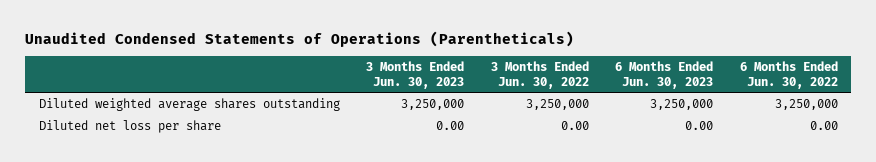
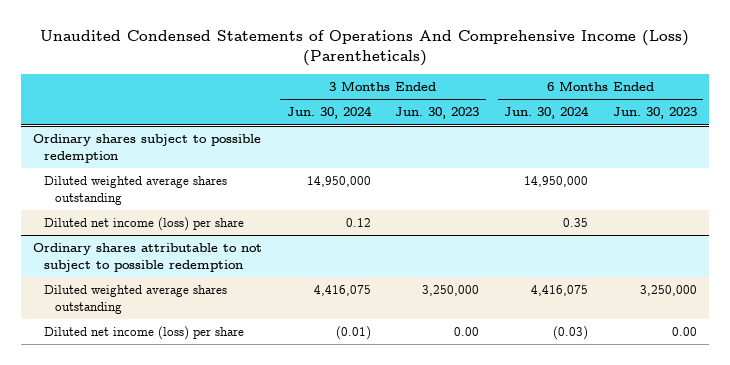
[25,30,575,47] Unaudited Condensed Statements of Operations (Parentheticals) -> [39,29,689,66] Unaudited Condensed Statements of Operations And Comprehensive Income (Loss) (Parentheticals)
[490,60,589,89] 3 Months Ended Jun. 30, 2022 -> none
[739,60,838,89] 6 Months Ended Jun. 30, 2022 -> none
none -> [286,106,372,120] Jun. 30, 2024
none -> [504,106,590,120] Jun. 30, 2024
none -> [32,134,261,163] Ordinary shares subject to possible redemption
none -> [43,176,227,205] Diluted weighted average shares outstanding
none -> [43,217,244,232] Diluted net income (loss) per share
none -> [32,243,262,272] Ordinary shares attributable to not subject to possible redemption
[38,119,221,133] Diluted net loss per share -> [43,326,244,341] Diluted net income (loss) per share

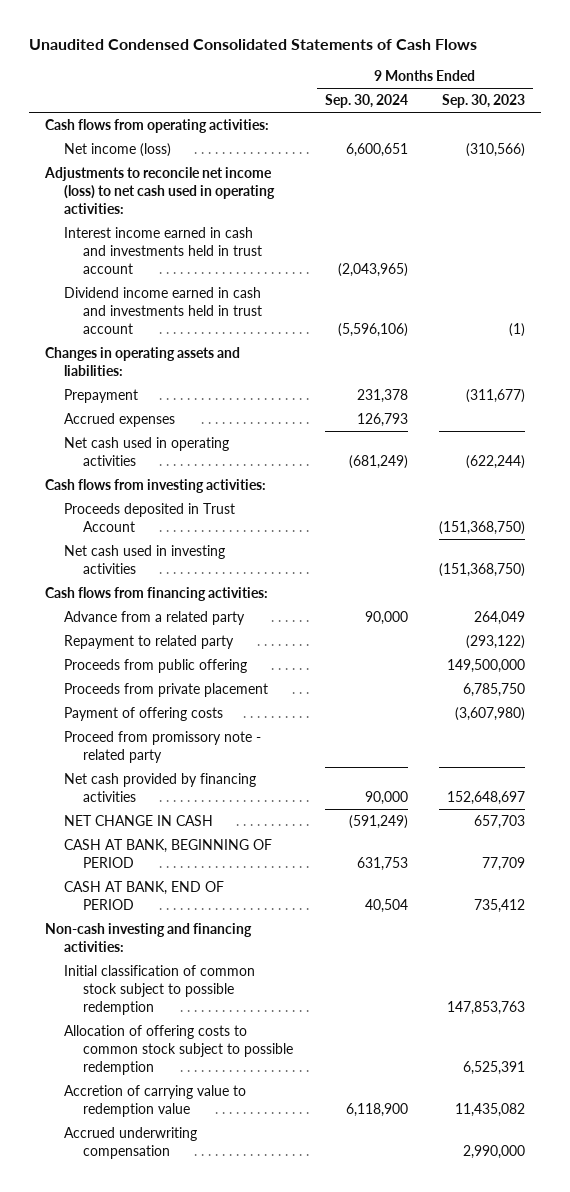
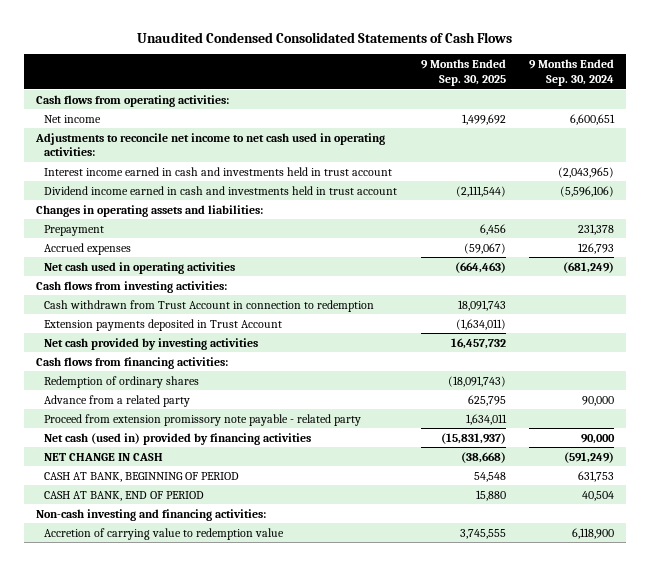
[442,94,526,109] Sep. 30, 2023 -> none
none -> [420,59,506,86] 9 Months Ended Sep. 30, 2025
[63,142,171,157] Net income (loss) -> [44,114,102,123] Net income
[43,166,275,214] Adjustments to reconcile net income (loss) to net cash used in operating activities: -> [34,132,385,157] Adjustments to reconcile net income to net cash used in operating activities:
none -> [44,299,375,312] Cash withdrawn from Trust Account in connection to redemption
[63,502,235,532] Proceeds deposited in Trust Account -> [44,318,283,331] Extension payments deposited in Trust Account
[63,544,225,574] Net cash used in investing activities -> [44,337,259,350] Net cash provided by investing activities
none -> [44,375,200,388] Redemption of ordinary shares
[63,634,234,649] Repayment to related party -> none
[63,658,247,673] Proceeds from public offering -> none
[63,682,268,697] Proceeds from private placement -> none
[63,706,223,721] Payment of offering costs -> none
[63,730,261,763] Proceed from promissory note - related party -> [44,413,362,426] Proceed from extension promissory note payable - related party
[63,772,256,802] Net cash provided by financing activities -> [44,432,312,445] Net cash (used in) provided by financing activities
[63,964,255,1015] Initial classification of common stock subject to possible redemption -> none
[63,1024,294,1075] Allocation of offering costs to common stock subject to possible redemption -> none
[63,1126,197,1159] Accrued underwriting compensation -> none

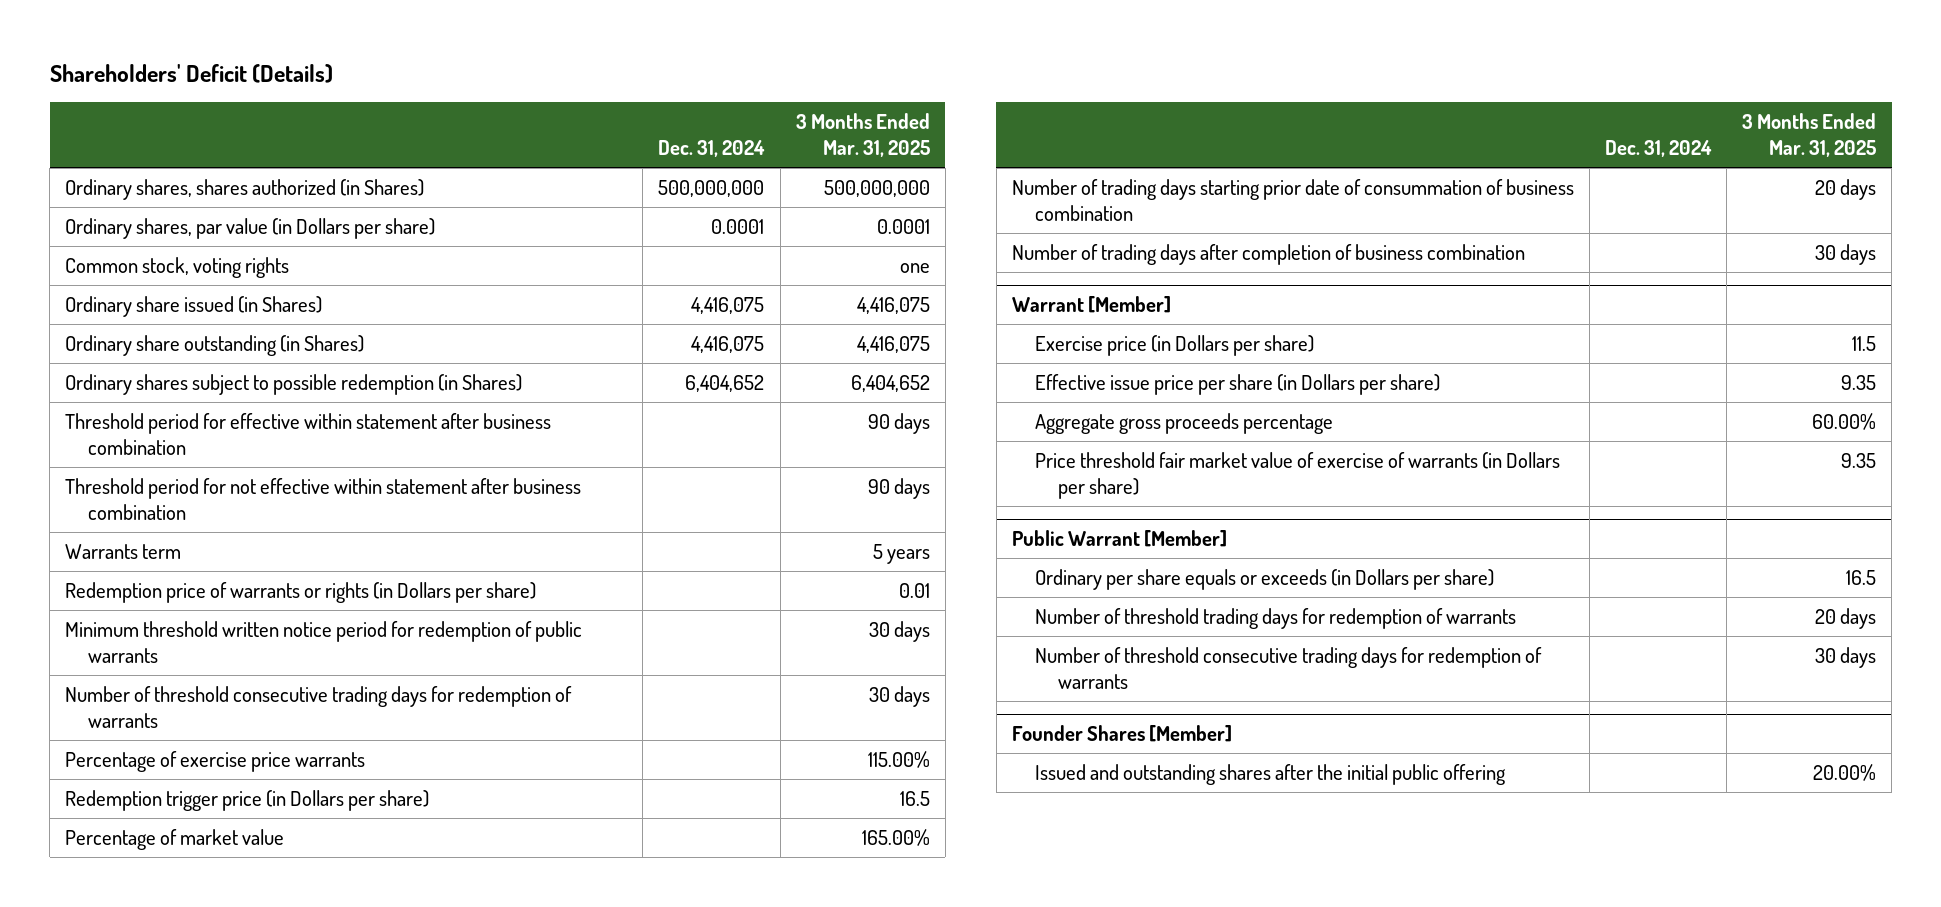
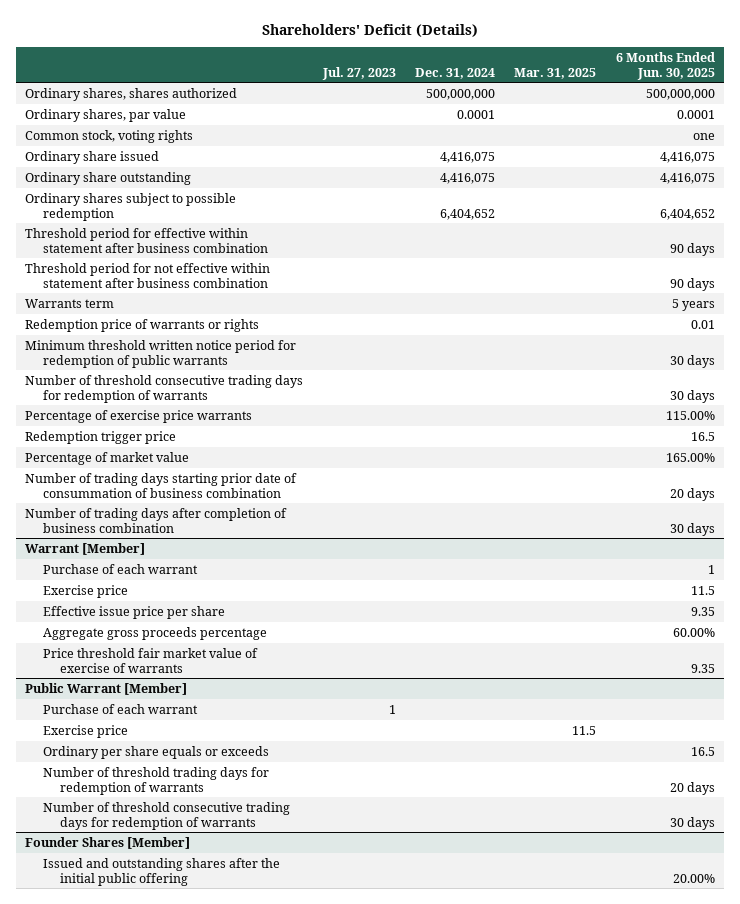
[795,112,930,158] 3 Months Ended Mar. 31, 2025 -> none
none -> [321,66,396,80] Jul. 27, 2023
none -> [514,67,597,79] Mar. 31, 2025
none -> [615,51,715,80] 6 Months Ended Jun. 30, 2025
[65,178,425,200] Ordinary shares, shares authorized (in Shares) -> [25,87,238,101] Ordinary shares, shares authorized
[65,217,436,239] Ordinary shares, par value (in Dollars per share) -> [25,108,187,122] Ordinary shares, par value
[65,295,323,317] Ordinary share issued (in Shares) -> [25,150,160,164] Ordinary share issued
[65,334,365,356] Ordinary share outstanding (in Shares) -> [25,171,192,185] Ordinary share outstanding
[65,373,523,395] Ordinary shares subject to possible redemption (in Shares) -> [25,192,237,221] Ordinary shares subject to possible redemption
[65,581,537,603] Redemption price of warrants or rights (in Dollars per share) -> [25,318,260,332] Redemption price of warrants or rights
[65,789,430,811] Redemption trigger price (in Dollars per share) -> [25,430,177,444] Redemption trigger price
none -> [42,563,198,574] Purchase of each warrant
[1034,334,1314,356] Exercise price (in Dollars per share) -> [42,584,128,598] Exercise price
[1034,373,1440,395] Effective issue price per share (in Dollars per share) -> [42,605,225,619] Effective issue price per share
[1034,451,1560,500] Price threshold fair market value of exercise of warrants (in Dollars per share) -> [42,647,258,673] Price threshold fair market value of exercise of warrants
none -> [42,703,198,714] Purchase of each warrant
none -> [42,724,128,738] Exercise price
[1034,568,1494,590] Ordinary per share equals or exceeds (in Dollars per share) -> [42,745,269,759] Ordinary per share equals or exceeds

